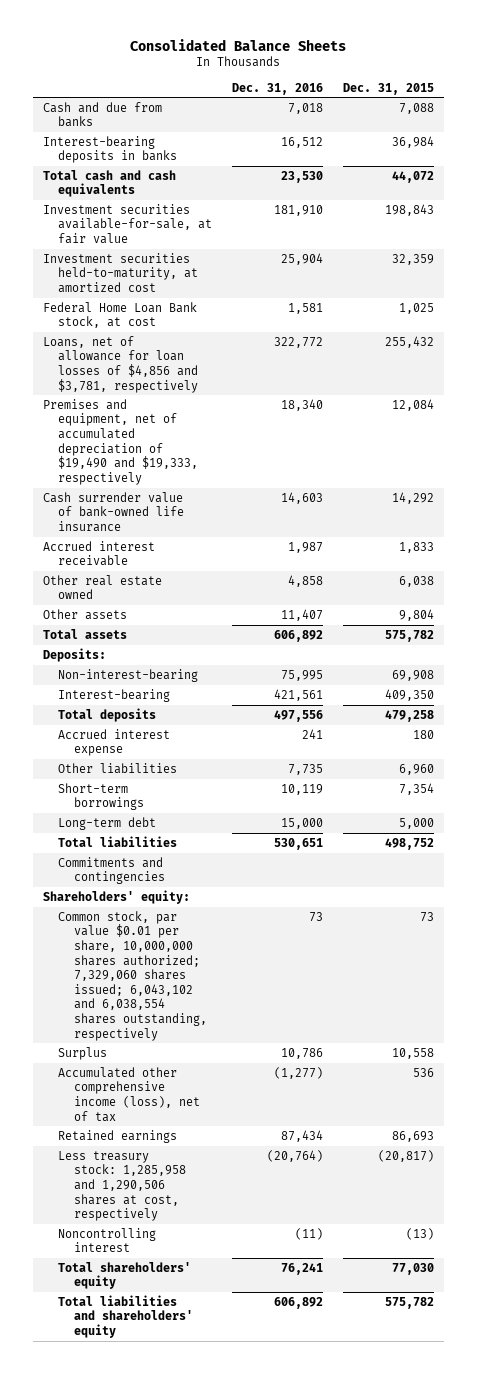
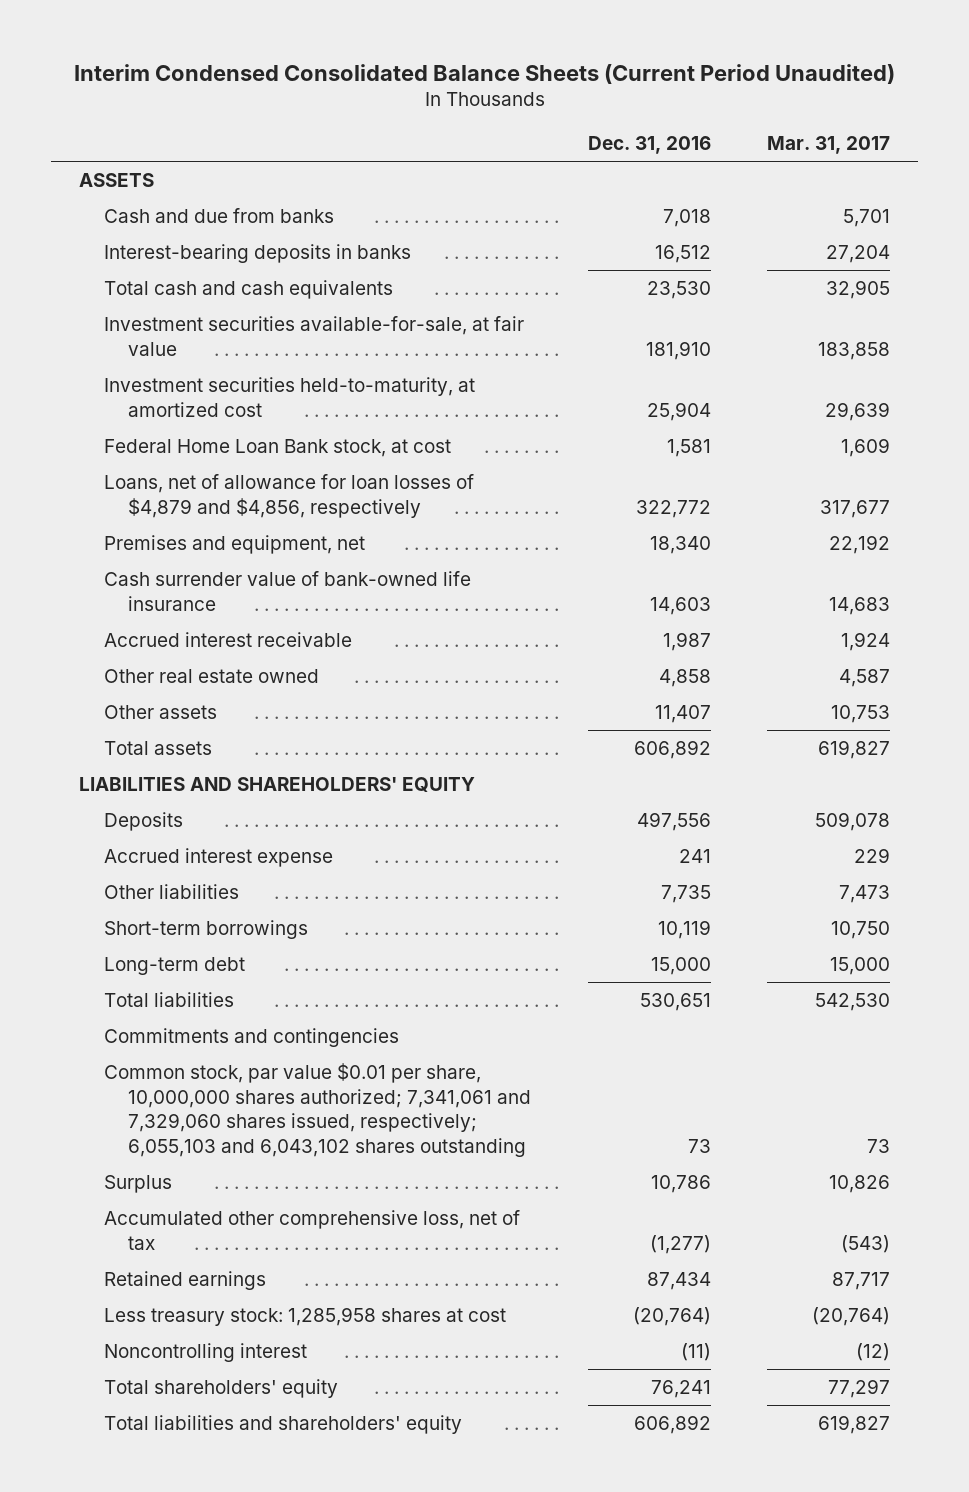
[130,38,347,51] Consolidated Balance Sheets -> [73,63,895,84] Interim Condensed Consolidated Balance Sheets (Current Period Unaudited)
[343,82,435,95] Dec. 31, 2015 -> none
none -> [766,136,890,155] Mar. 31, 2017
none -> [79,172,155,187] ASSETS
[42,335,199,393] Loans, net of allowance for loan losses of $4,856 and $3,781, respectively -> [103,473,474,518] Loans, net of allowance for loan losses of $4,879 and $4,856, respectively
[42,398,199,485] Premises and equipment, net of accumulated depreciation of $19,490 and $19,333, respectively -> [103,534,365,554] Premises and equipment, net
[42,647,106,662] Deposits: -> none
[58,668,199,682] Non-interest-bearing -> none
[58,688,171,702] Interest-bearing -> none
none -> [79,776,476,792] LIABILITIES AND SHAREHOLDERS' EQUITY
[58,707,157,722] Total deposits -> [103,811,183,831] Deposits
[42,889,190,904] Shareholders' equity: -> none
[58,910,207,1041] Common stock, par value $0.01 per share, 10,000,000 shares authorized; 7,329,060 shares issued; 6,043,102 and 6,038,554 shares outstanding, respectively -> [103,1062,532,1157] Common stock, par value $0.01 per share, 10,000,000 shares authorized; 7,341,061 and 7,329,060 shares issued, respectively; 6,055,103 and 6,043,102 shares outstanding
[58,1066,200,1122] Accumulated other comprehensive income (loss), net of tax -> [103,1209,520,1250] Accumulated other comprehensive loss, net of tax
[58,1150,186,1222] Less treasury stock: 1,285,958 and 1,290,506 shares at cost, respectively -> [103,1306,506,1326] Less treasury stock: 1,285,958 shares at cost

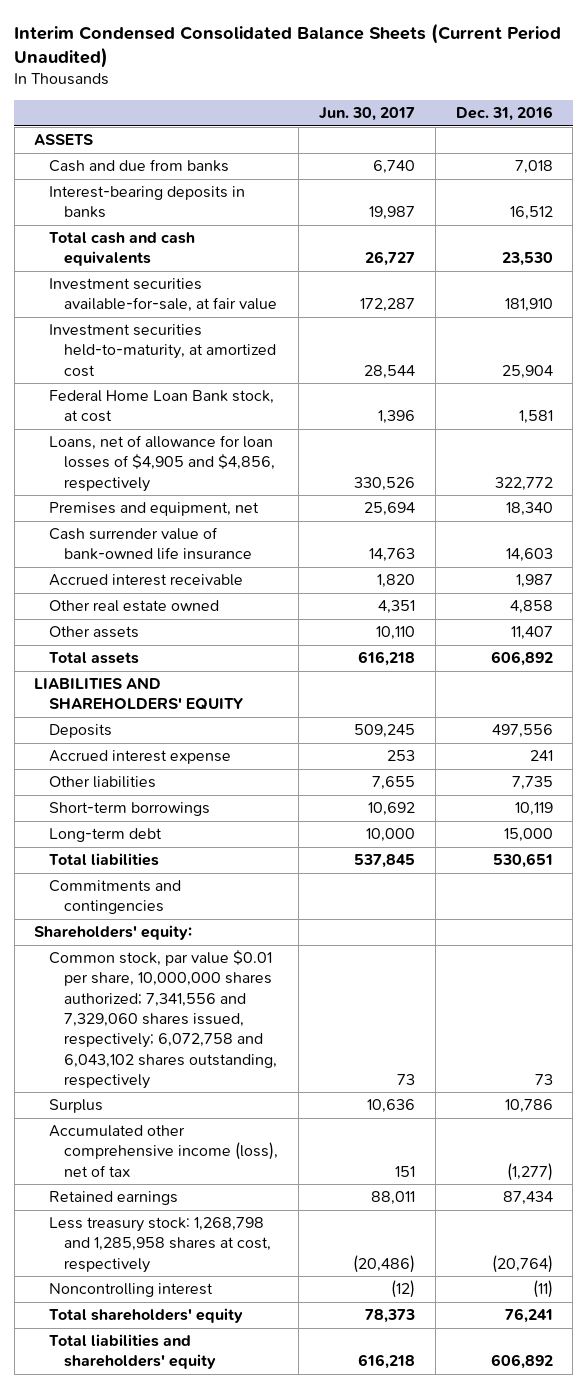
[766,136,890,155] Mar. 31, 2017 -> none
none -> [318,107,415,122] Jun. 30, 2017
[103,473,474,518] Loans, net of allowance for loan losses of $4,879 and $4,856, respectively -> [49,435,276,492] Loans, net of allowance for loan losses of $4,905 and $4,856, respectively
none -> [34,925,193,941] Shareholders' equity:
[103,1062,532,1157] Common stock, par value $0.01 per share, 10,000,000 shares authorized; 7,341,061 and 7,329,060 shares issued, respectively; 6,055,103 and 6,043,102 shares outstanding -> [49,950,278,1089] Common stock, par value $0.01 per share, 10,000,000 shares authorized; 7,341,556 and 7,329,060 shares issued, respectively; 6,072,758 and 6,043,102 shares outstanding, respectively
[103,1209,520,1250] Accumulated other comprehensive loss, net of tax -> [49,1125,279,1177] Accumulated other comprehensive income (loss), net of tax
[103,1306,506,1326] Less treasury stock: 1,285,958 shares at cost -> [49,1217,272,1273] Less treasury stock: 1,268,798 and 1,285,958 shares at cost, respectively

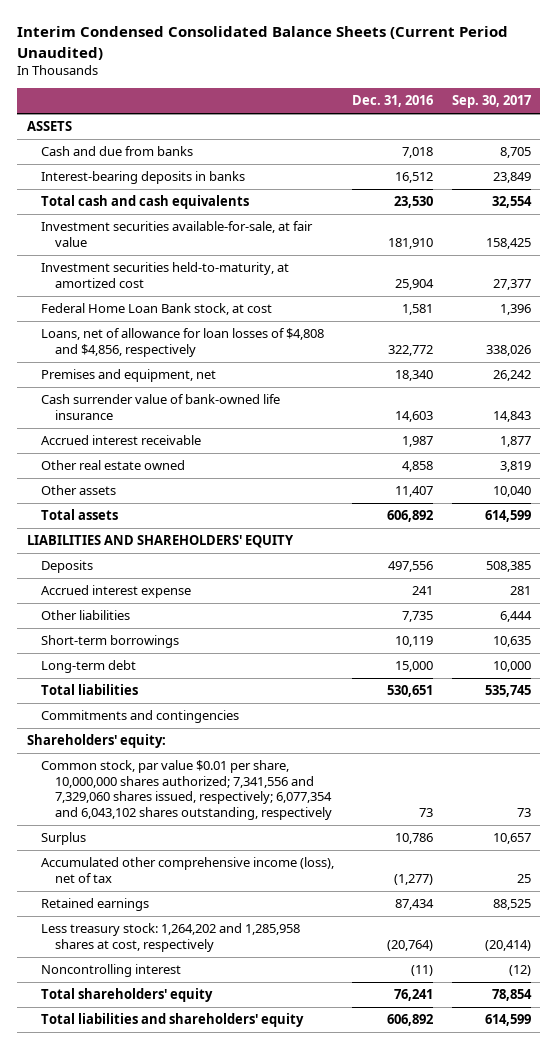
[318,107,415,122] Jun. 30, 2017 -> none
none -> [452,95,532,109] Sep. 30, 2017
[49,435,276,492] Loans, net of allowance for loan losses of $4,905 and $4,856, respectively -> [40,328,324,357] Loans, net of allowance for loan losses of $4,808 and $4,856, respectively
[49,950,278,1089] Common stock, par value $0.01 per share, 10,000,000 shares authorized; 7,341,556 and 7,329,060 shares issued, respectively; 6,072,758 and 6,043,102 shares outstanding, respectively -> [40,760,332,820] Common stock, par value $0.01 per share, 10,000,000 shares authorized; 7,341,556 and 7,329,060 shares issued, respectively; 6,077,354 and 6,043,102 shares outstanding, respectively
[49,1217,272,1273] Less treasury stock: 1,268,798 and 1,285,958 shares at cost, respectively -> [40,923,300,952] Less treasury stock: 1,264,202 and 1,285,958 shares at cost, respectively

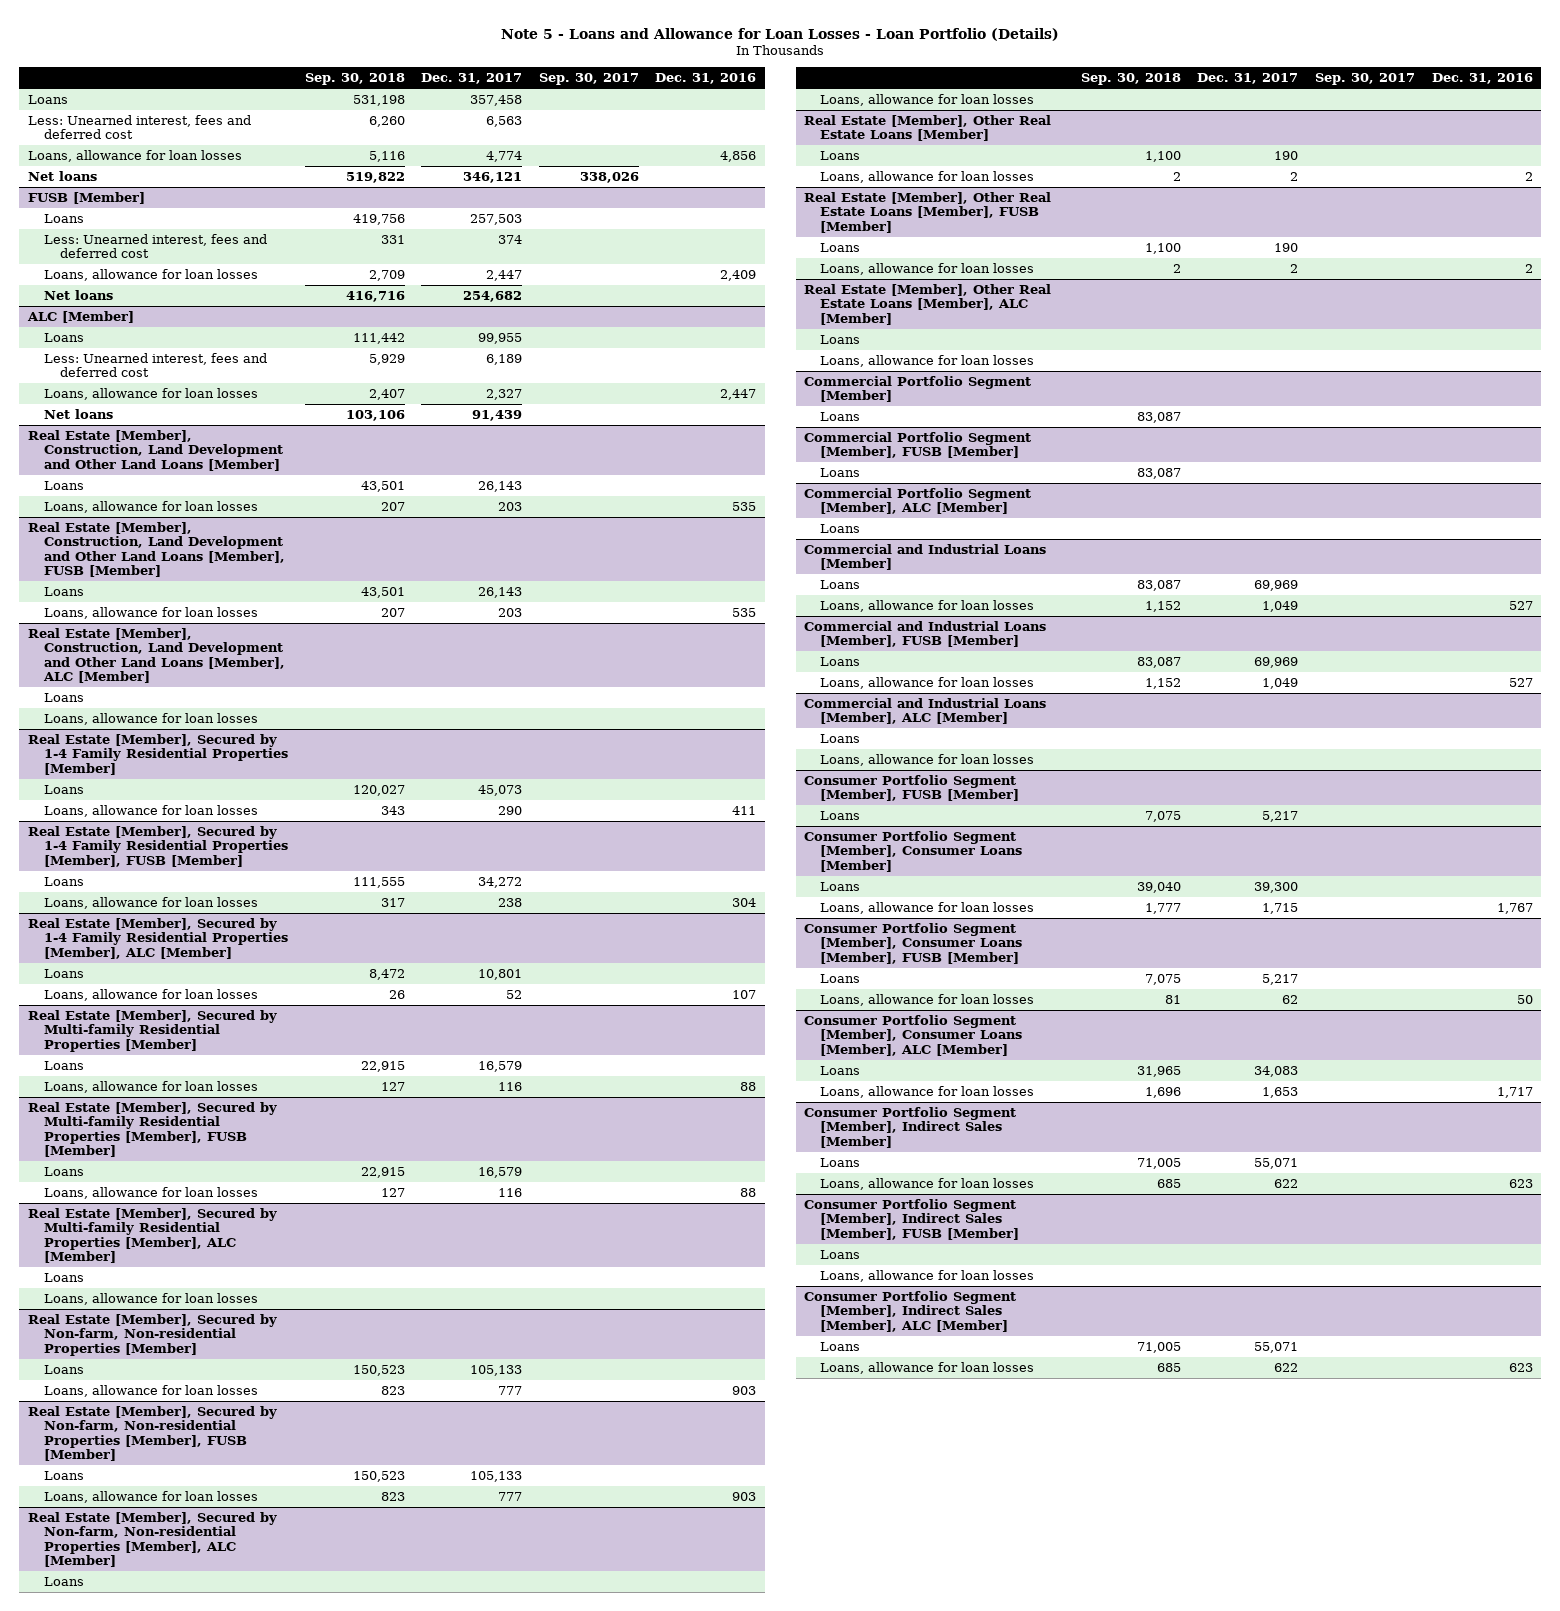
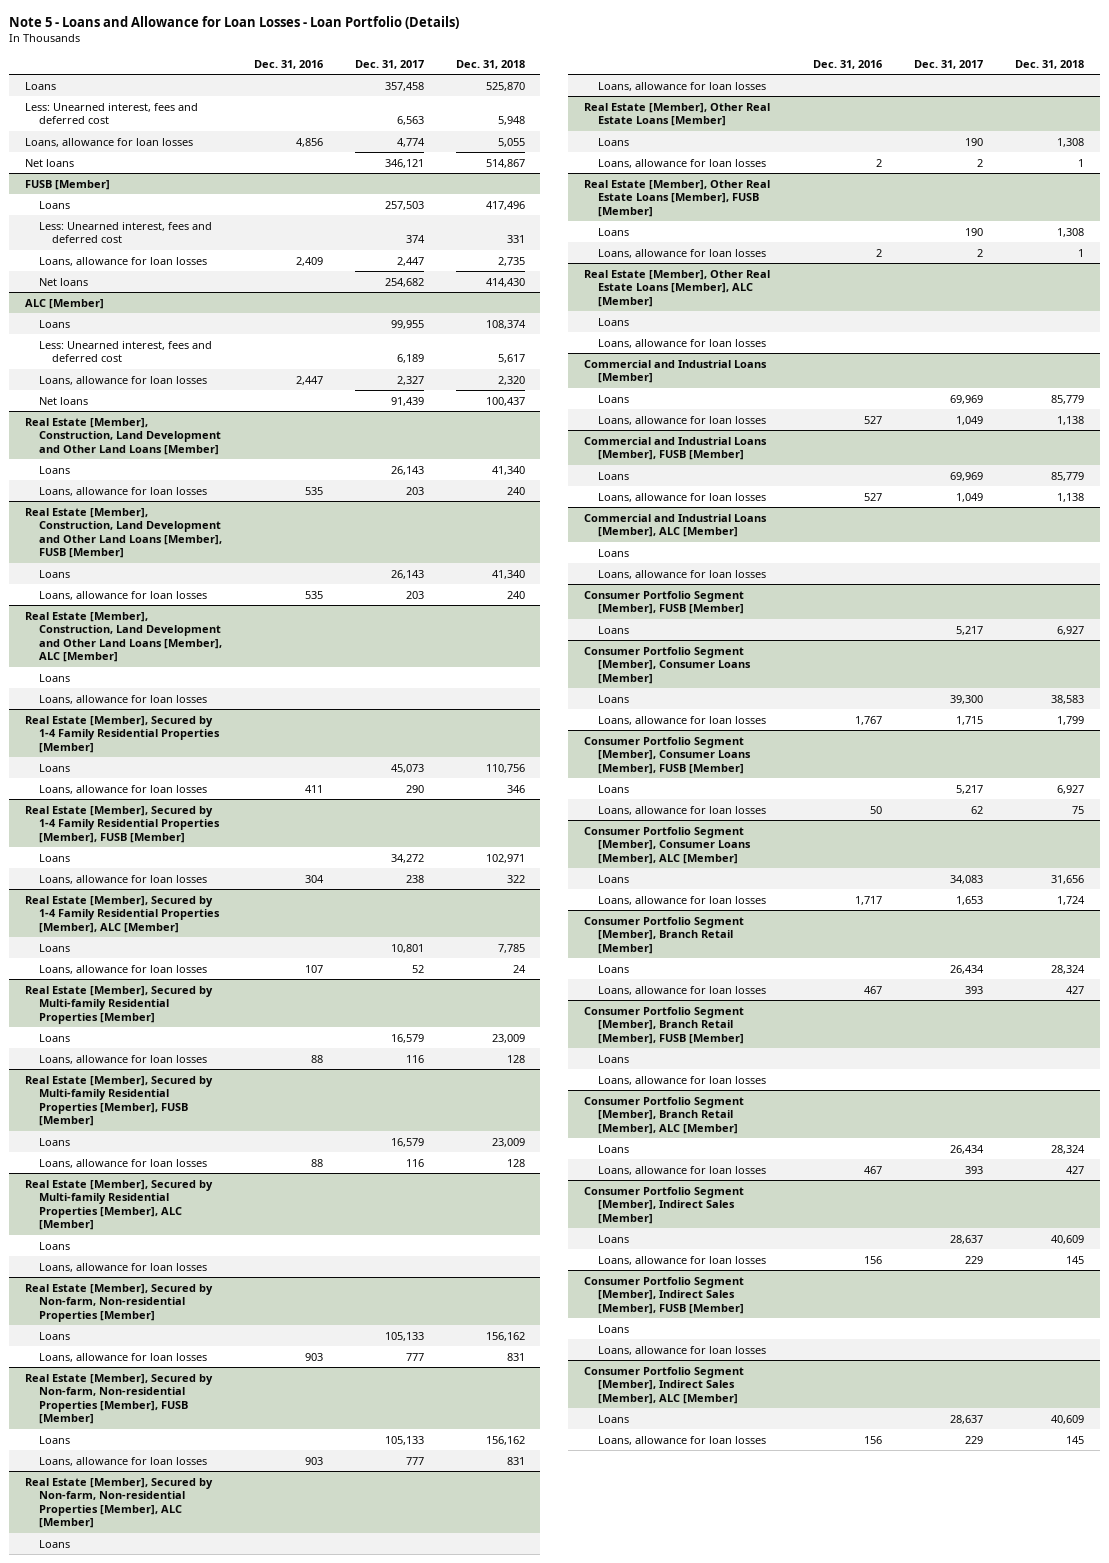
[304,73,405,86] Sep. 30, 2018 -> none
[538,73,639,86] Sep. 30, 2017 -> none
none -> [455,59,525,69] Dec. 31, 2018
[803,376,1031,403] Commercial Portfolio Segment [Member] -> none
[820,412,861,422] Loans -> none
[803,432,1031,459] Commercial Portfolio Segment [Member], FUSB [Member] -> none
[820,468,861,478] Loans -> none
[803,488,1031,515] Commercial Portfolio Segment [Member], ALC [Member] -> none
[820,524,861,534] Loans -> none
none -> [584,916,745,954] Consumer Portfolio Segment [Member], Branch Retail [Member]
none -> [597,964,629,973] Loans
none -> [597,985,766,995] Loans, allowance for loan losses
none -> [584,1006,745,1044] Consumer Portfolio Segment [Member], Branch Retail [Member], FUSB [Member]
none -> [597,1054,629,1063] Loans
none -> [597,1075,766,1085] Loans, allowance for loan losses
none -> [584,1096,745,1134] Consumer Portfolio Segment [Member], Branch Retail [Member], ALC [Member]
none -> [597,1144,629,1153] Loans
none -> [597,1165,766,1175] Loans, allowance for loan losses
[1254,1158,1299,1170] 55,071 -> [949,1234,983,1244] 28,637
[1274,1179,1299,1189] 622 -> [964,1255,983,1264] 229
[1508,1179,1533,1189] 623 -> [863,1255,882,1264] 156
[1254,1342,1299,1354] 55,071 -> [949,1414,983,1424] 28,637
[1274,1363,1299,1373] 622 -> [964,1435,983,1444] 229
[1508,1363,1533,1373] 623 -> [863,1435,882,1444] 156

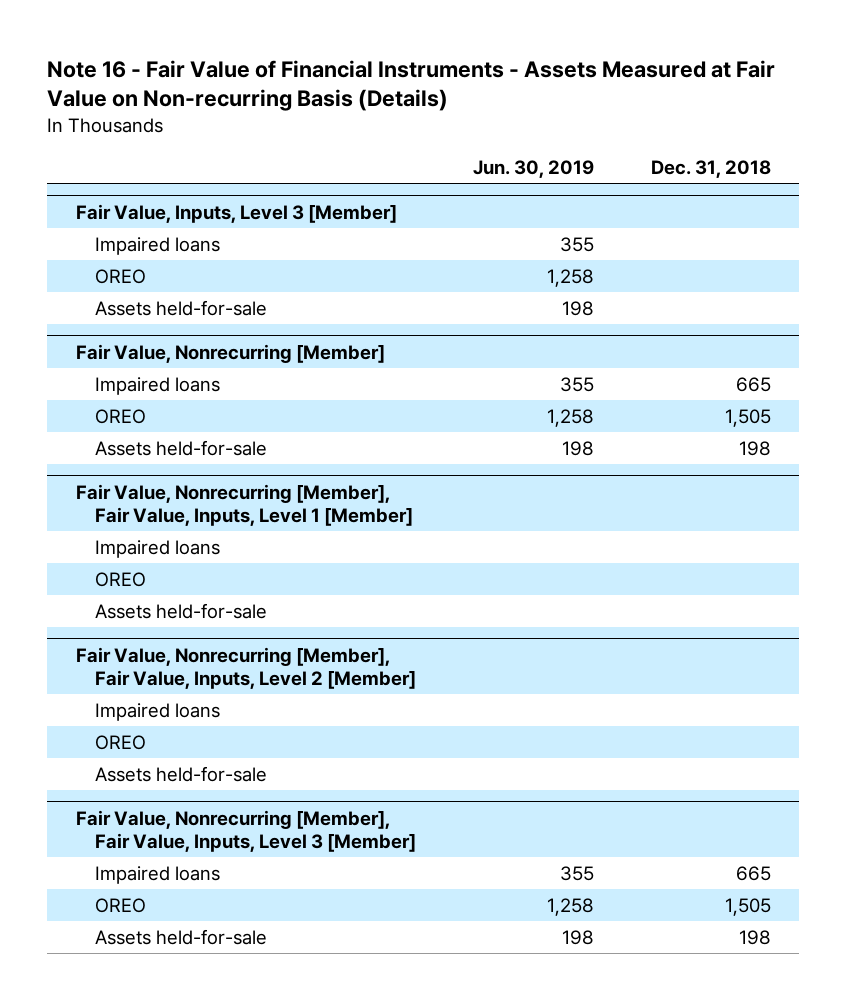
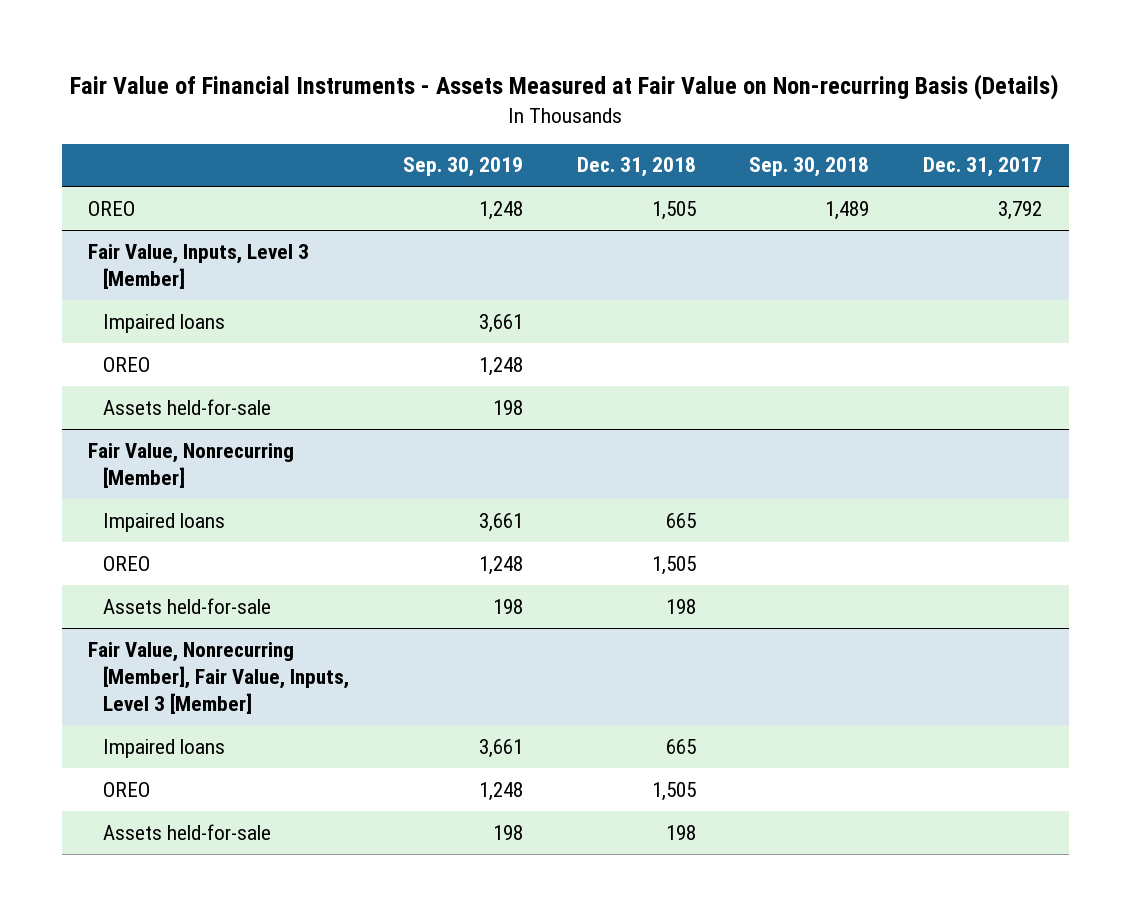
[47,59,776,112] Note 16 - Fair Value of Financial Instruments - Assets Measured at Fair Value on Non-recurring Basis (Details) -> [70,74,1060,101] Fair Value of Financial Instruments - Assets Measured at Fair Value on Non-recurring Basis (Details)
[472,160,594,179] Jun. 30, 2019 -> none
none -> [402,157,523,178] Sep. 30, 2019
none -> [749,157,870,178] Sep. 30, 2018
none -> [923,157,1043,178] Dec. 31, 2017
none -> [88,200,136,216] OREO
[75,483,413,527] Fair Value, Nonrecurring [Member], Fair Value, Inputs, Level 1 [Member] -> none
[94,539,220,558] Impaired loans -> none
[94,571,146,587] OREO -> none
[94,602,267,619] Assets held-for-sale -> none
[75,646,416,690] Fair Value, Nonrecurring [Member], Fair Value, Inputs, Level 2 [Member] -> none
[94,702,220,721] Impaired loans -> none
[94,734,146,750] OREO -> none
[94,765,267,782] Assets held-for-sale -> none

